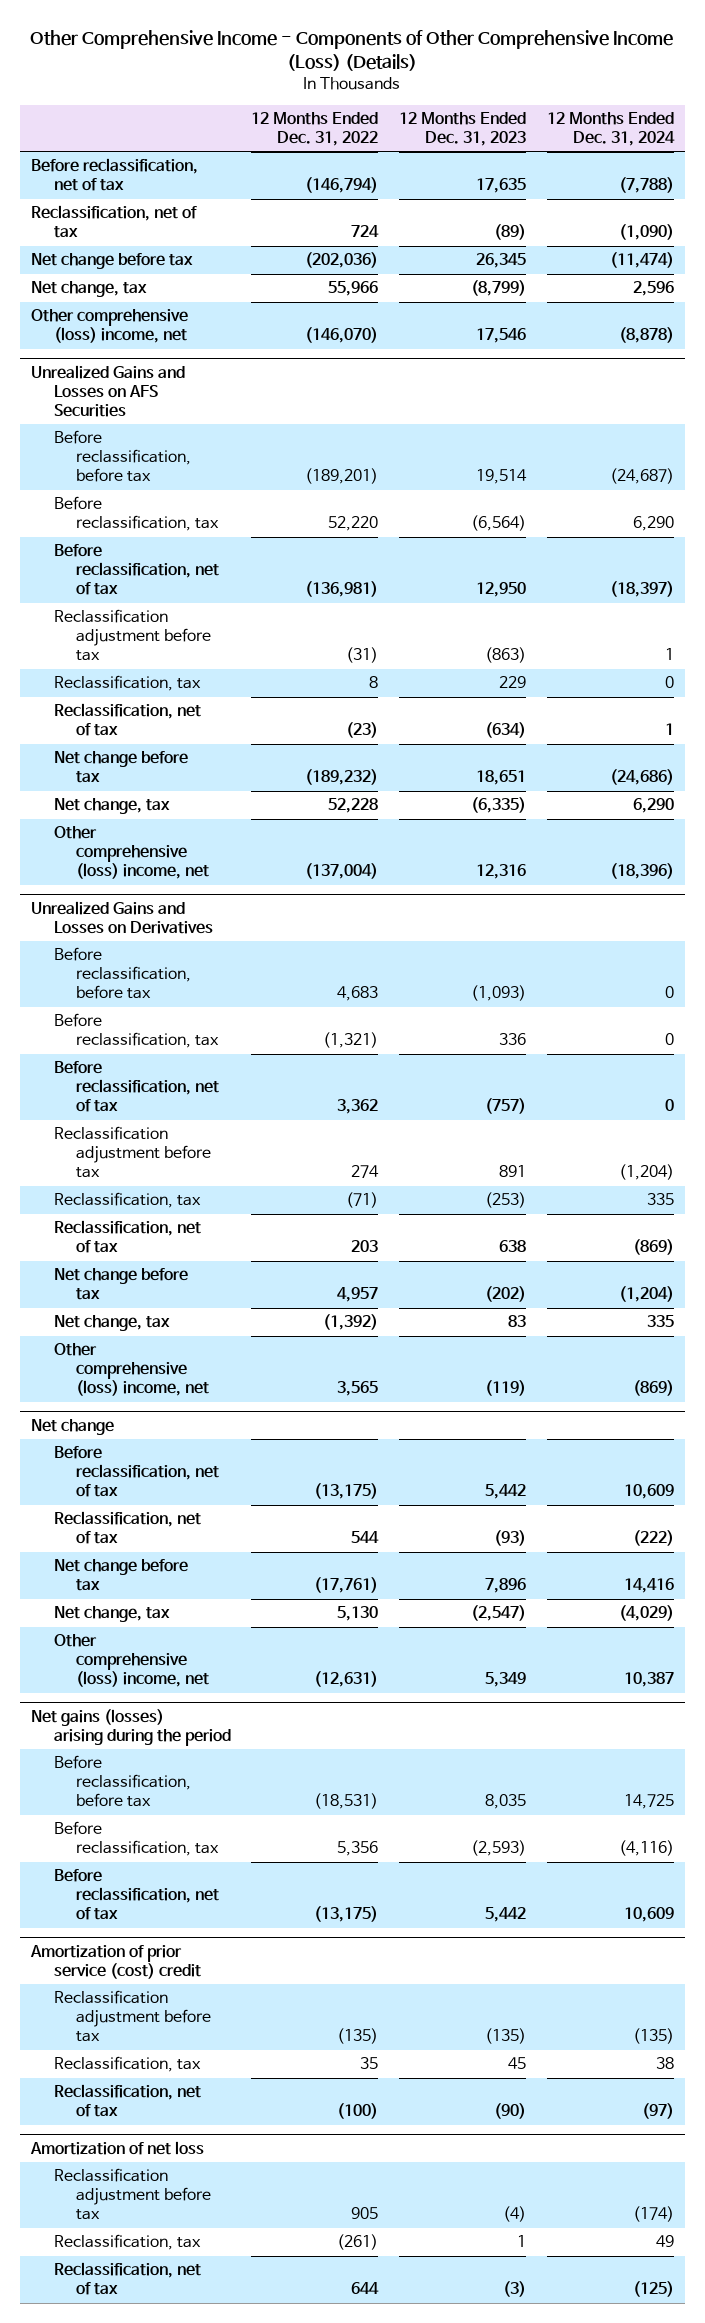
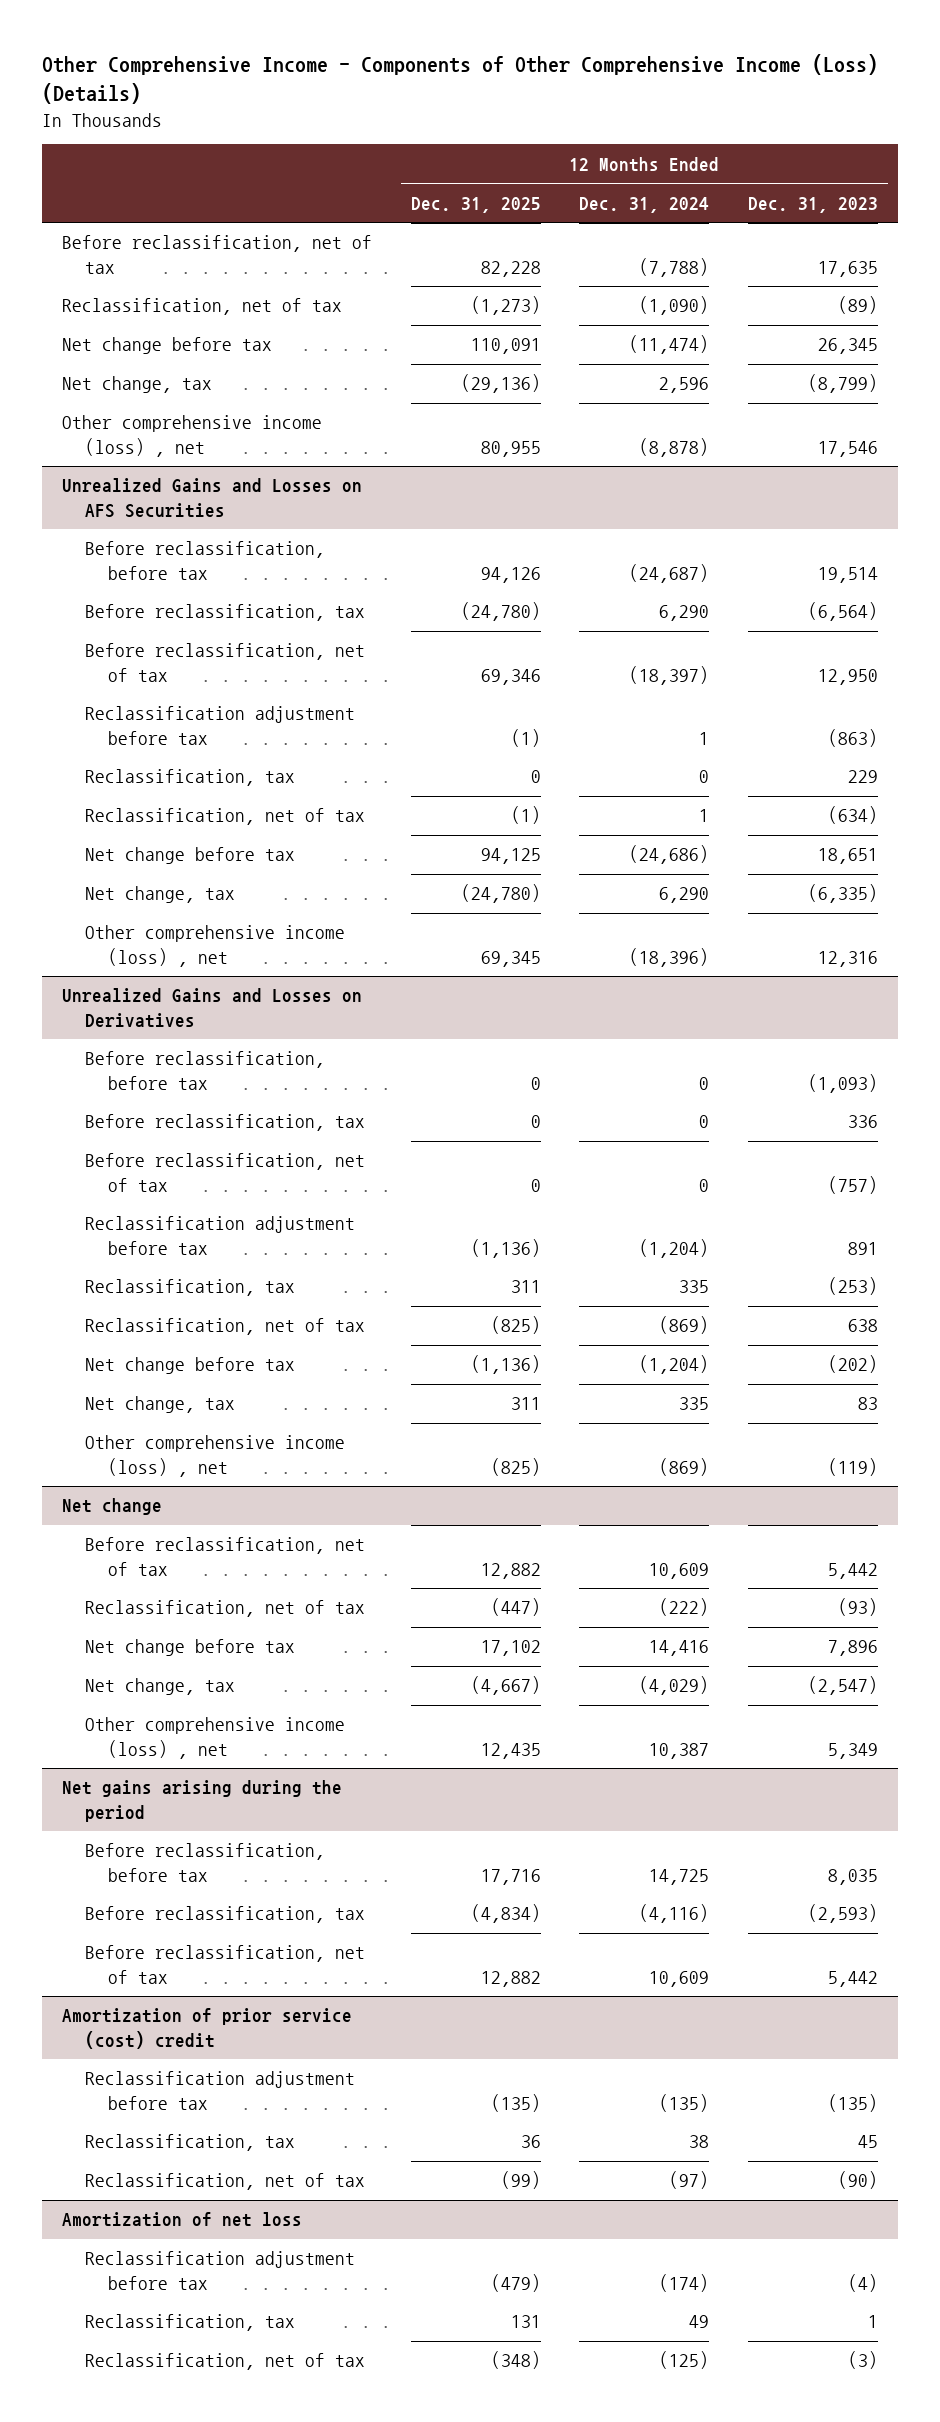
[251,112,379,147] 12 Months Ended Dec. 31, 2022 -> none
none -> [410,196,541,213] Dec. 31, 2025
[30,309,188,344] Other comprehensive (loss) income, net -> [61,415,322,457] Other comprehensive income (loss) , net
[53,826,210,880] Other comprehensive (loss) income, net -> [84,925,345,967] Other comprehensive income (loss) , net
[53,1343,210,1397] Other comprehensive (loss) income, net -> [84,1435,345,1477] Other comprehensive income (loss) , net
[53,1634,210,1688] Other comprehensive (loss) income, net -> [84,1717,345,1759] Other comprehensive income (loss) , net
[30,1708,231,1746] Net gains (losses) arising during the period -> [61,1780,342,1822] Net gains arising during the period

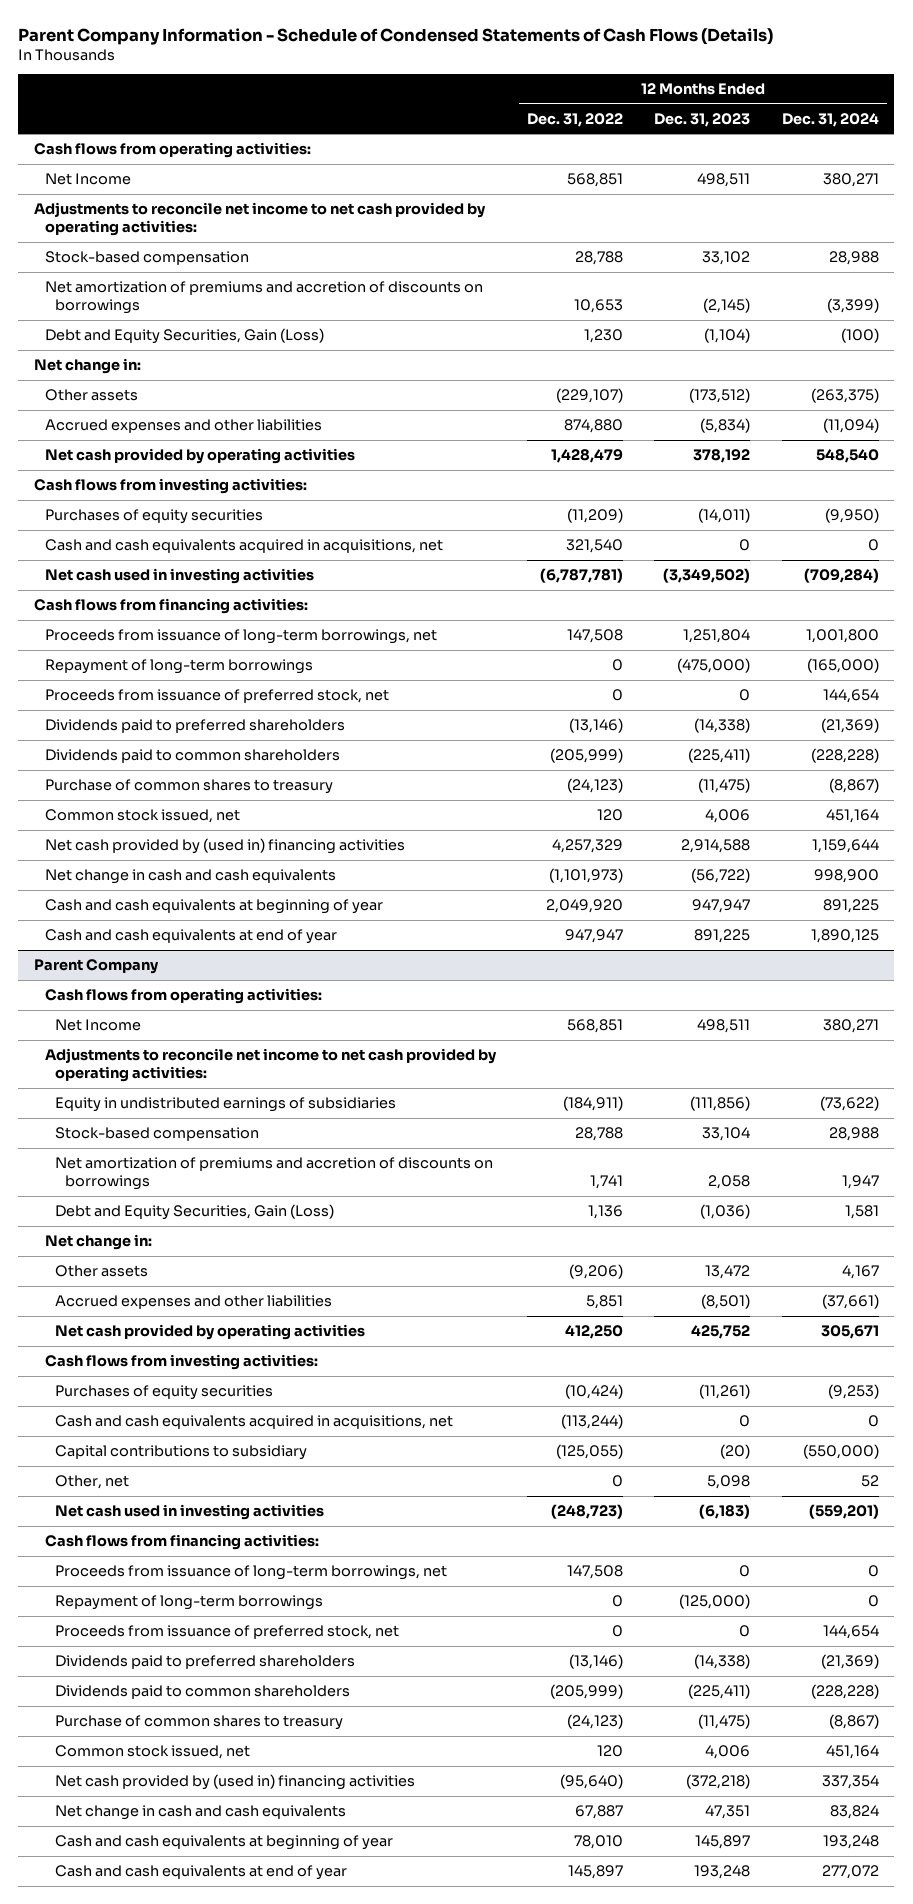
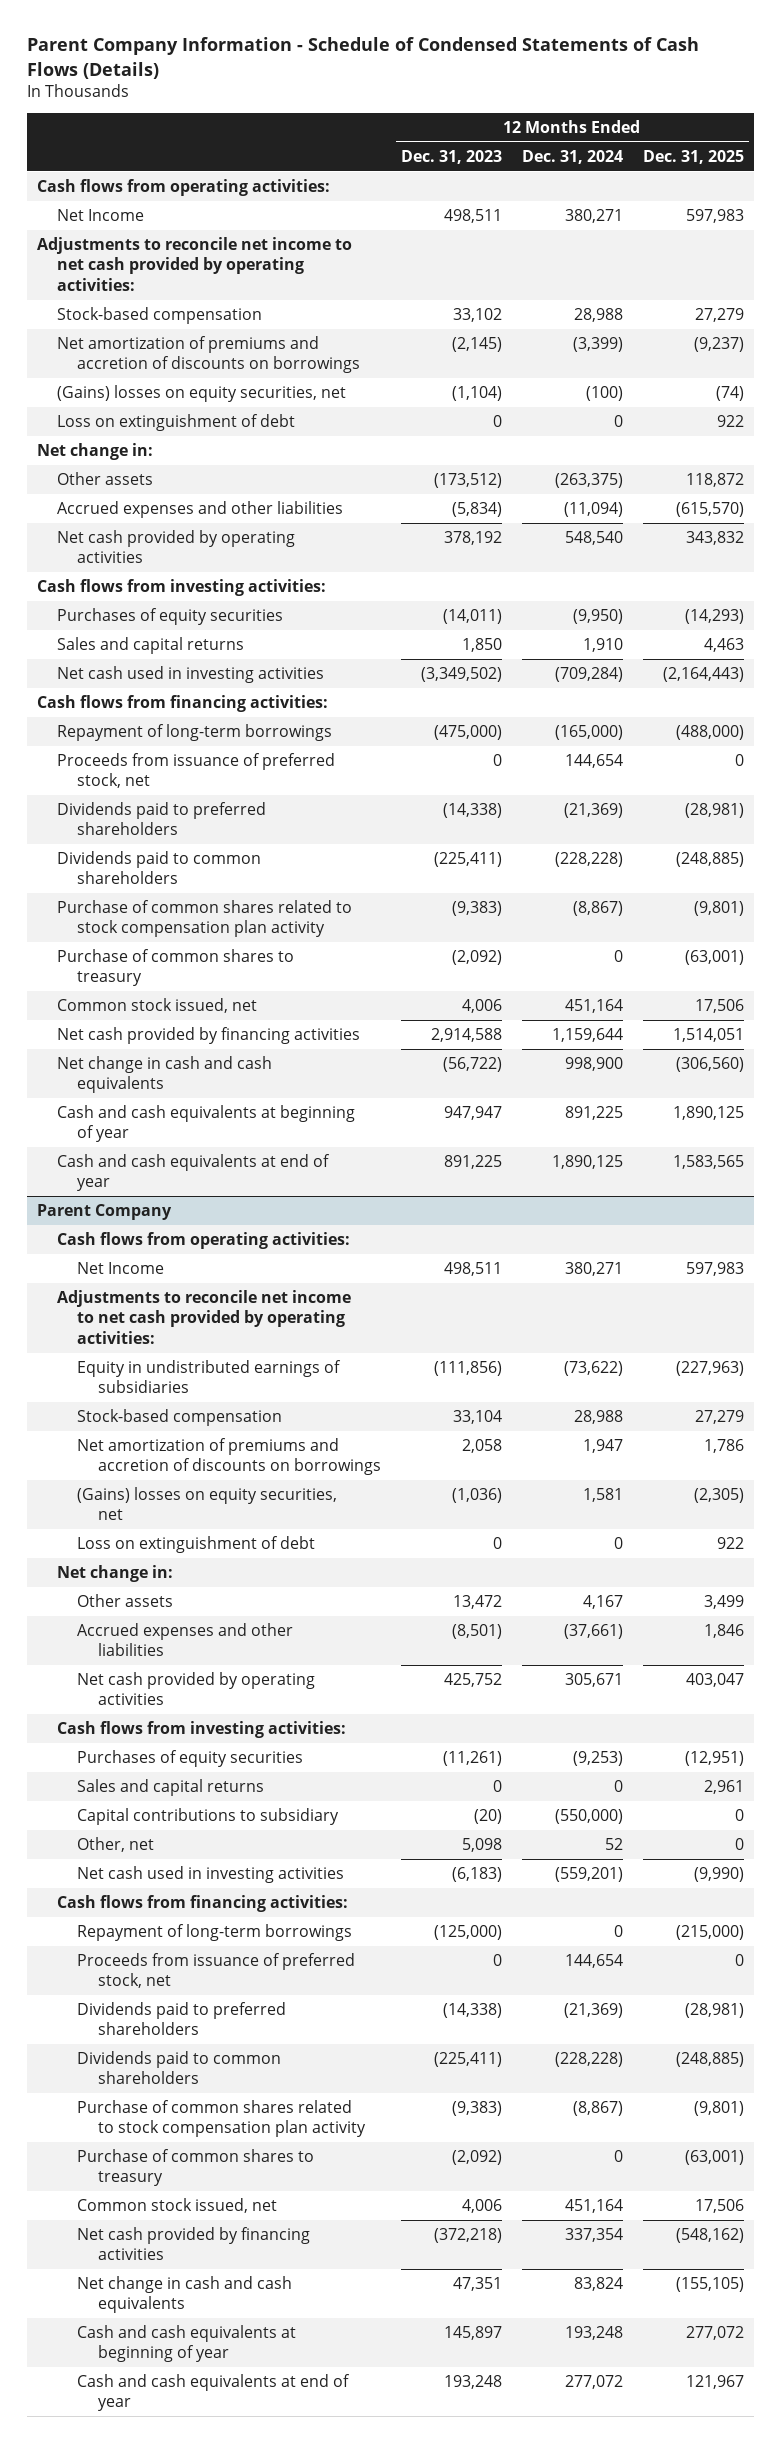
[526,112,623,127] Dec. 31, 2022 -> none
none -> [642,149,744,164] Dec. 31, 2025
[44,327,324,344] Debt and Equity Securities, Gain (Loss) -> [57,385,347,403] (Gains) losses on equity securities, net
none -> [57,414,296,432] Loss on extinguishment of debt
[44,538,443,553] Cash and cash equivalents acquired in acquisitions, net -> none
none -> [57,637,245,655] Sales and capital returns
[44,628,437,644] Proceeds from issuance of long-term borrowings, net -> none
none -> [57,900,353,938] Purchase of common shares related to stock compensation plan activity
[698,777,751,793] (11,475) -> [451,950,502,966] (2,092)
[828,777,879,793] (8,867) -> [613,950,623,963] 0
[44,837,405,854] Net cash provided by (used in) financing activities -> [57,1027,361,1045] Net cash provided by financing activities
[54,1203,334,1220] Debt and Equity Securities, Gain (Loss) -> [77,1487,338,1521] (Gains) losses on equity securities, net
none -> [77,1536,316,1554] Loss on extinguishment of debt
[54,1414,453,1429] Cash and cash equivalents acquired in acquisitions, net -> none
none -> [77,1779,265,1797] Sales and capital returns
[54,1564,447,1580] Proceeds from issuance of long-term borrowings, net -> none
none -> [77,2100,366,2138] Purchase of common shares related to stock compensation plan activity
[698,1713,751,1729] (11,475) -> [451,2150,502,2166] (2,092)
[828,1713,879,1729] (8,867) -> [613,2150,623,2163] 0
[54,1773,415,1790] Net cash provided by (used in) financing activities -> [77,2227,311,2261] Net cash provided by financing activities

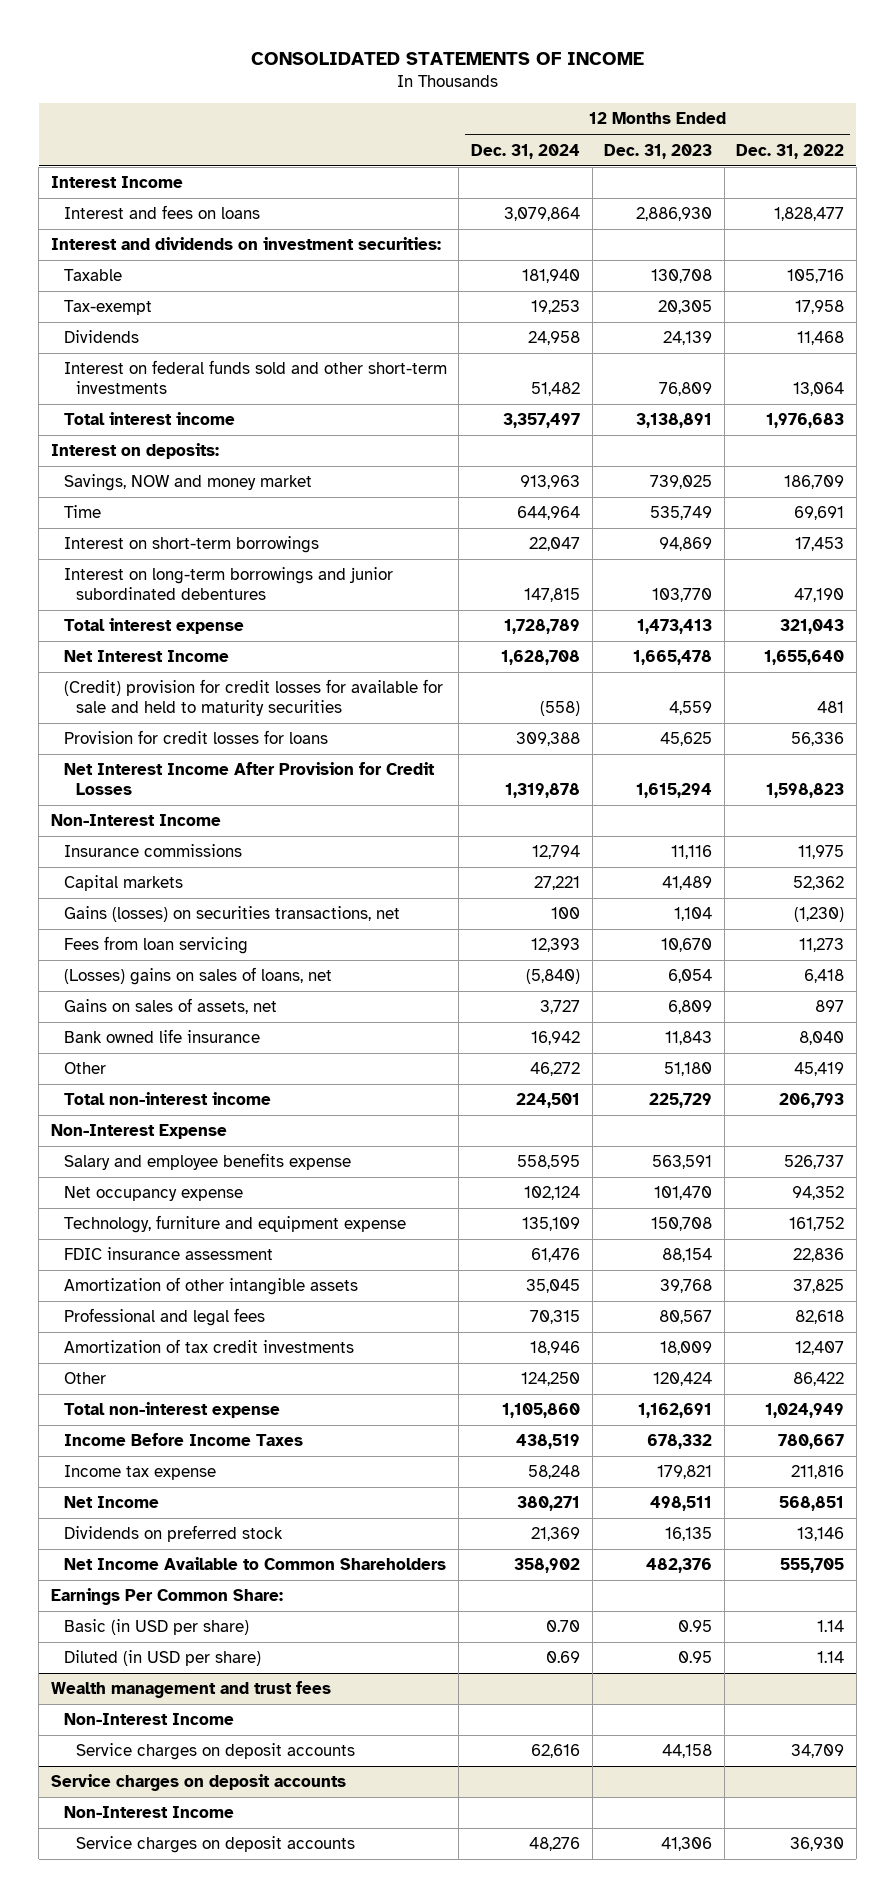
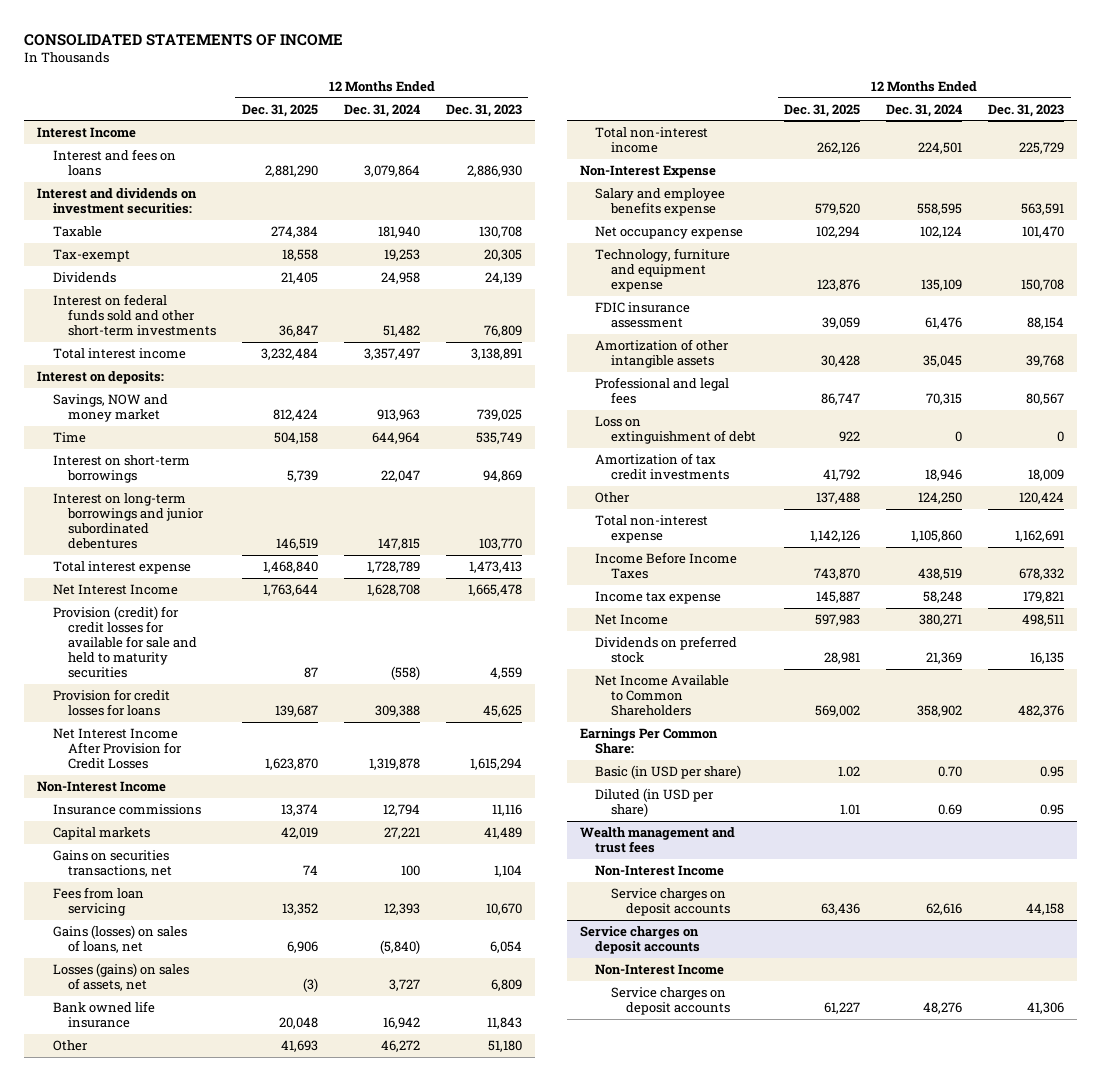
[736,143,845,159] Dec. 31, 2022 -> none
none -> [241,103,318,117] Dec. 31, 2025
[63,679,443,717] (Credit) provision for credit losses for available for sale and held to maturity securities -> [52,605,197,679] Provision (credit) for credit losses for available for sale and held to maturity securities
[63,906,400,923] Gains (losses) on securities transactions, net -> [52,849,172,878] Gains on securities transactions, net
[63,967,332,986] (Losses) gains on sales of loans, net -> [52,924,187,954] Gains (losses) on sales of loans, net
[63,998,277,1015] Gains on sales of assets, net -> [52,962,189,992] Losses (gains) on sales of assets, net
none -> [595,415,756,445] Loss on extinguishment of debt

